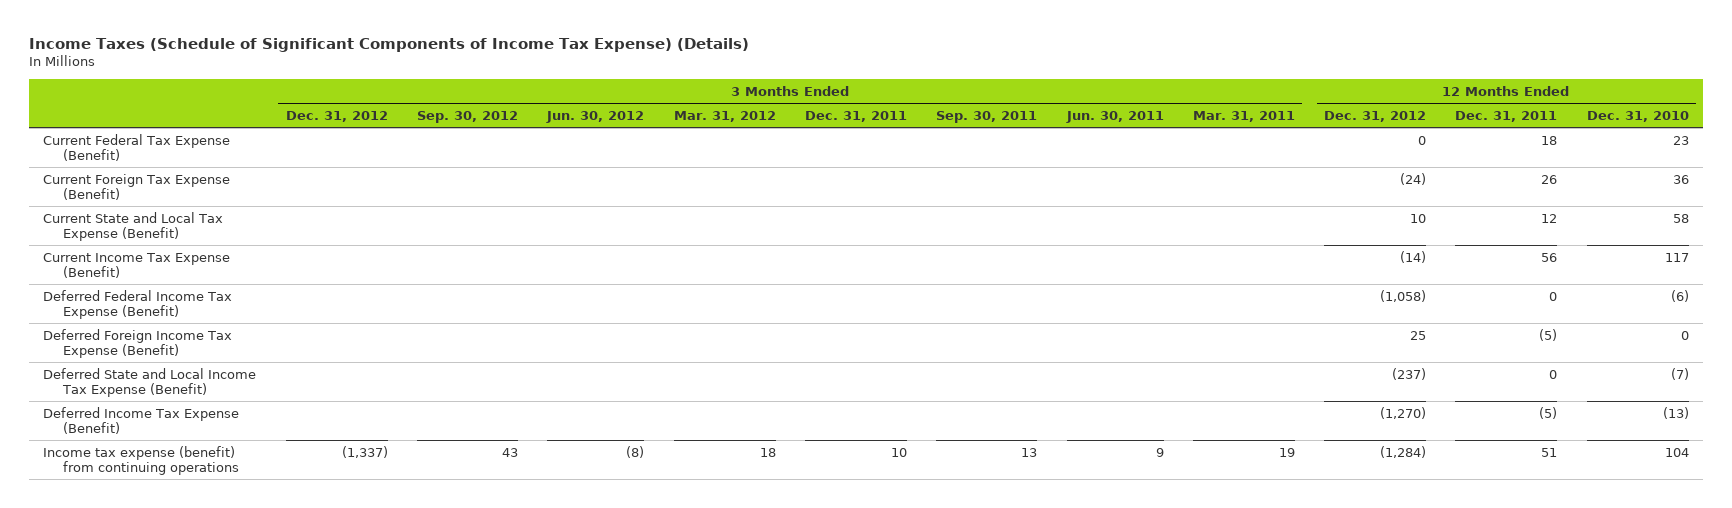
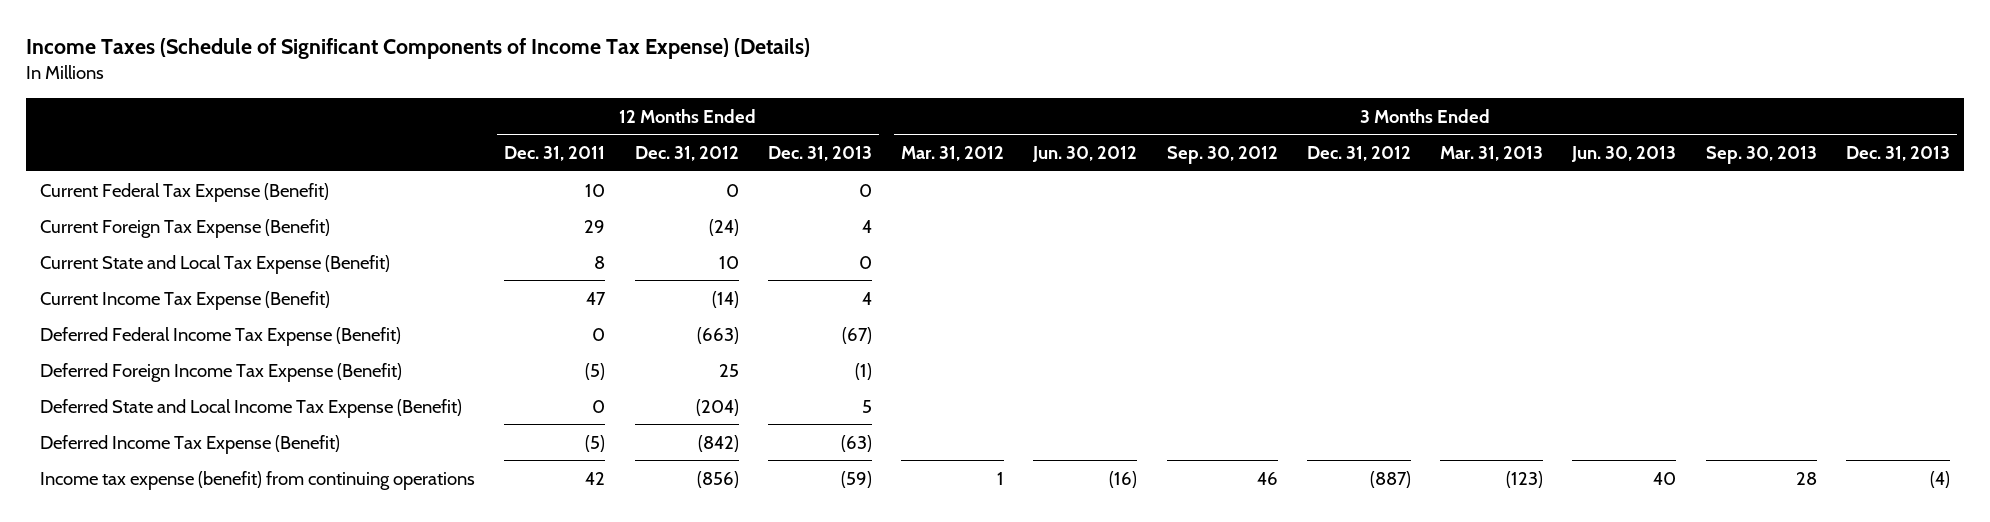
[804,110,907,122] Dec. 31, 2011 -> none
[936,110,1038,123] Sep. 30, 2011 -> none
[1065,110,1164,123] Jun. 30, 2011 -> none
[1192,110,1295,122] Mar. 31, 2011 -> none
[1586,110,1689,122] Dec. 31, 2010 -> none
none -> [767,146,872,162] Dec. 31, 2013
none -> [1440,146,1544,162] Mar. 31, 2013
none -> [1571,146,1677,163] Jun. 30, 2013
none -> [1705,146,1817,165] Sep. 30, 2013
none -> [1845,146,1950,162] Dec. 31, 2013
[1541,135,1558,145] 18 -> [585,183,606,197] 10
[1541,174,1558,184] 26 -> [584,219,606,233] 29
[1541,213,1558,223] 12 -> [594,255,606,269] 8
[1541,252,1558,262] 56 -> [586,291,607,305] 47
[1380,289,1427,302] (1,058) -> [696,326,739,344] (663)
[1392,367,1427,380] (237) -> [695,398,739,416] (204)
[1380,406,1427,419] (1,270) -> [697,434,739,452] (842)
[341,445,388,458] (1,337) -> [1369,470,1411,488] (887)
[502,447,519,457] 43 -> [1256,471,1278,485] 46
[626,445,645,458] (8) -> [1109,470,1138,488] (16)
[759,447,776,457] 18 -> [997,471,1005,485] 1
[1380,445,1427,458] (1,284) -> [696,470,739,488] (856)
[1541,447,1558,457] 51 -> [585,471,606,485] 42

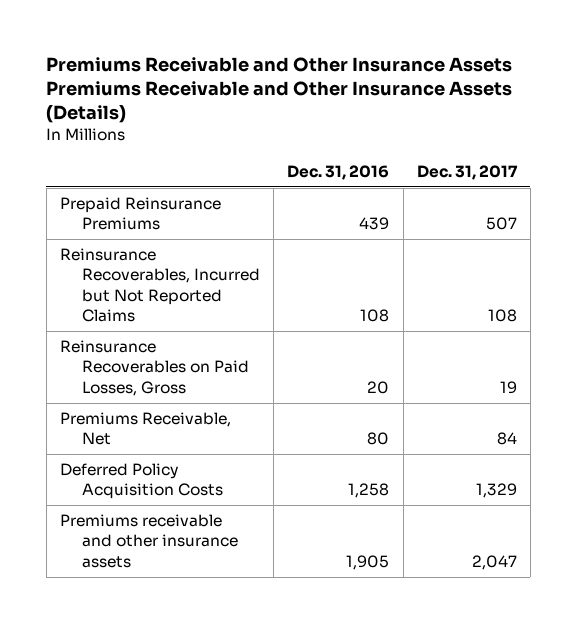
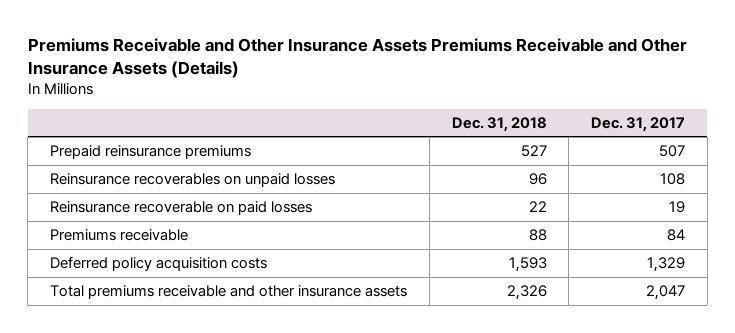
[287,165,390,181] Dec. 31, 2016 -> none
none -> [451,116,547,132] Dec. 31, 2018
[59,197,221,231] Prepaid Reinsurance Premiums -> [50,145,252,160] Prepaid reinsurance premiums
[59,248,261,322] Reinsurance Recoverables, Incurred but Not Reported Claims -> [50,173,336,188] Reinsurance recoverables on unpaid losses
[59,340,250,396] Reinsurance Recoverables on Paid Losses, Gross -> [50,201,313,216] Reinsurance recoverable on paid losses
[59,412,231,446] Premiums Receivable, Net -> [50,229,189,242] Premiums receivable
[59,463,224,500] Deferred Policy Acquisition Costs -> [50,256,268,272] Deferred policy acquisition costs
[59,514,239,568] Premiums receivable and other insurance assets -> [50,285,408,300] Total premiums receivable and other insurance assets

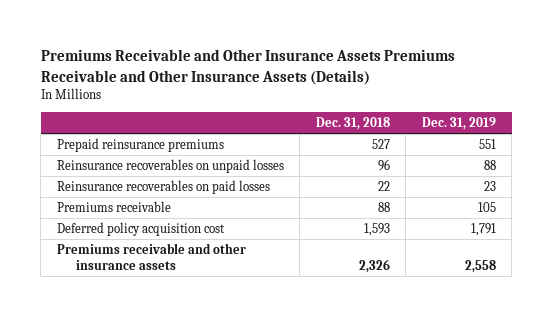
[590,116,685,132] Dec. 31, 2017 -> none
none -> [421,117,496,131] Dec. 31, 2019
[50,201,313,216] Reinsurance recoverable on paid losses -> [56,179,270,194] Reinsurance recoverables on paid losses
[50,256,268,272] Deferred policy acquisition costs -> [56,221,225,236] Deferred policy acquisition cost
[50,285,408,300] Total premiums receivable and other insurance assets -> [56,242,246,270] Premiums receivable and other insurance assets

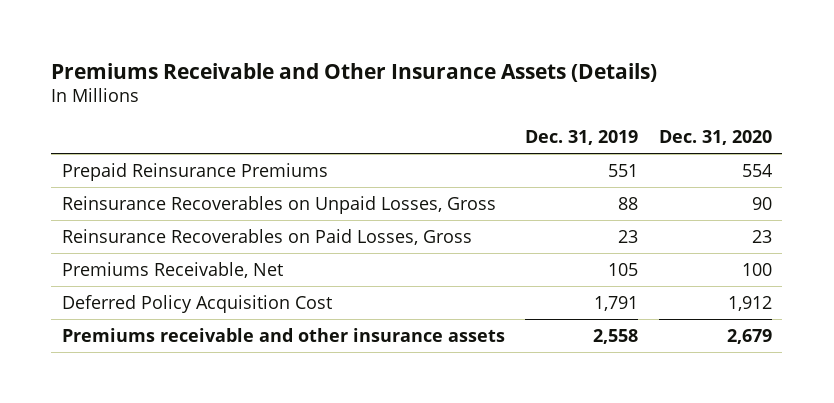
[40,49,455,85] Premiums Receivable and Other Insurance Assets Premiums Receivable and Other Insurance Assets (Details) -> [51,62,658,82] Premiums Receivable and Other Insurance Assets (Details)
[315,117,390,131] Dec. 31, 2018 -> none
none -> [658,130,772,146] Dec. 31, 2020
[56,137,224,152] Prepaid reinsurance premiums -> [61,162,328,181] Prepaid Reinsurance Premiums
[56,158,284,173] Reinsurance recoverables on unpaid losses -> [61,195,496,214] Reinsurance Recoverables on Unpaid Losses, Gross
[56,179,270,194] Reinsurance recoverables on paid losses -> [61,228,472,245] Reinsurance Recoverables on Paid Losses, Gross
[56,200,171,212] Premiums receivable -> [61,261,283,278] Premiums Receivable, Net
[56,221,225,236] Deferred policy acquisition cost -> [61,294,332,313] Deferred Policy Acquisition Cost

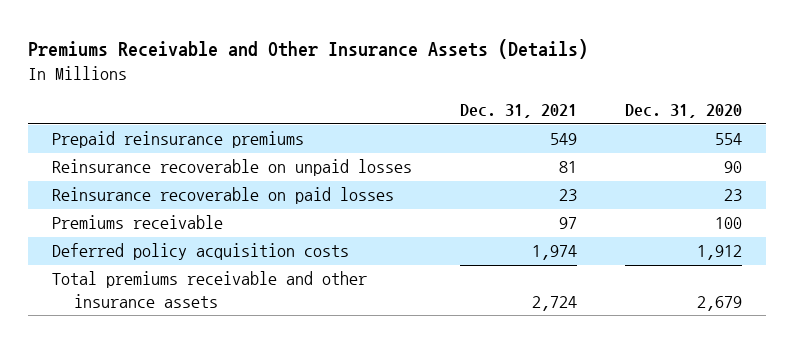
[525,130,639,146] Dec. 31, 2019 -> none
none -> [459,104,577,119] Dec. 31, 2021
[61,162,328,181] Prepaid Reinsurance Premiums -> [51,131,304,149] Prepaid reinsurance premiums
[61,195,496,214] Reinsurance Recoverables on Unpaid Losses, Gross -> [51,159,412,177] Reinsurance recoverable on unpaid losses
[61,228,472,245] Reinsurance Recoverables on Paid Losses, Gross -> [51,187,394,205] Reinsurance recoverable on paid losses
[61,261,283,278] Premiums Receivable, Net -> [51,215,223,230] Premiums receivable
[61,294,332,313] Deferred Policy Acquisition Cost -> [51,243,349,261] Deferred policy acquisition costs
[61,327,505,342] Premiums receivable and other insurance assets -> [51,271,367,309] Total premiums receivable and other insurance assets

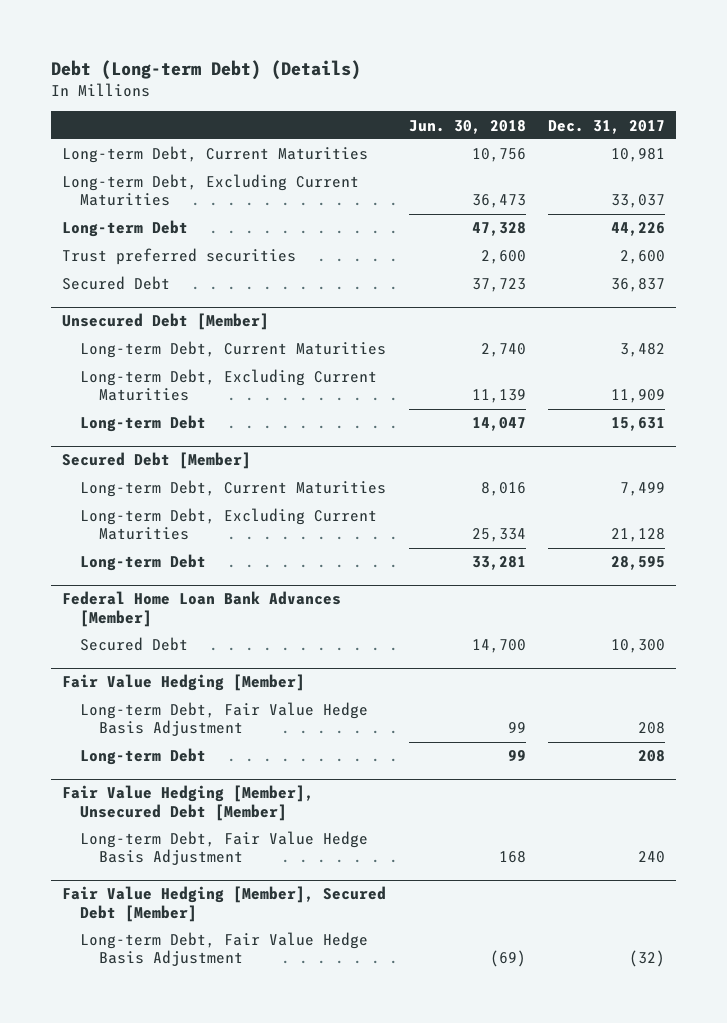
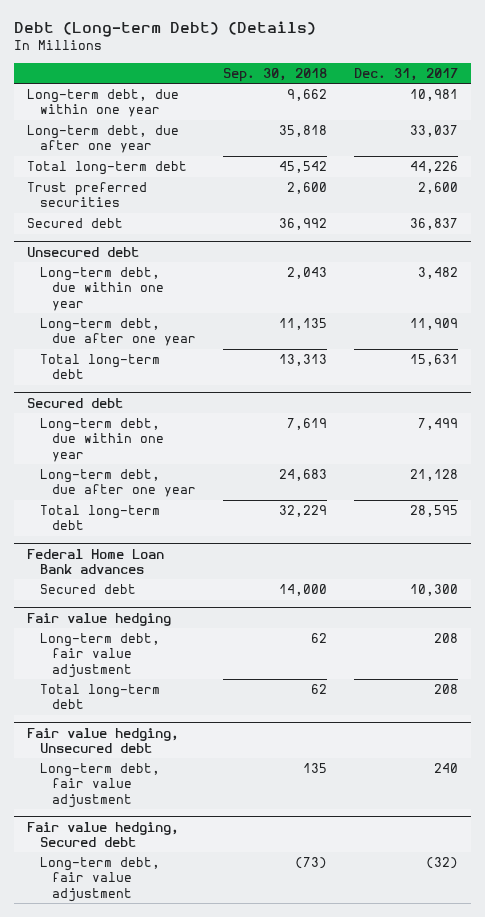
[408,119,526,134] Jun. 30, 2018 -> none
none -> [223,67,328,82] Sep. 30, 2018
[61,146,368,164] Long-term Debt, Current Maturities -> [27,89,180,118] Long-term debt, due within one year
[61,174,359,207] Long-term Debt, Excluding Current Maturities -> [27,125,180,154] Long-term debt, due after one year
[61,220,188,238] Long-term Debt -> [27,161,188,176] Total long-term debt
[61,276,170,291] Secured Debt -> [27,218,124,229] Secured debt
[61,313,269,331] Unsecured Debt [Member] -> [27,246,140,257] Unsecured debt
[80,341,387,359] Long-term Debt, Current Maturities -> [39,267,165,311] Long-term debt, due within one year
[80,369,378,402] Long-term Debt, Excluding Current Maturities -> [39,318,197,347] Long-term debt, due after one year
[80,415,207,433] Long-term Debt -> [39,354,160,380] Total long-term debt
[61,452,251,470] Secured Debt [Member] -> [27,397,124,408] Secured debt
[80,480,387,498] Long-term Debt, Current Maturities -> [39,418,165,462] Long-term debt, due within one year
[80,508,378,541] Long-term Debt, Excluding Current Maturities -> [39,469,197,498] Long-term debt, due after one year
[80,554,207,572] Long-term Debt -> [39,505,160,531] Total long-term debt
[61,591,341,627] Federal Home Loan Bank Advances [Member] -> [27,548,165,574] Federal Home Loan Bank advances
[80,637,189,652] Secured Debt -> [39,584,136,595] Secured debt
[61,674,305,692] Fair Value Hedging [Member] -> [27,612,172,626] Fair value hedging
[80,702,369,737] Long-term Debt, Fair Value Hedge Basis Adjustment -> [39,633,160,678] Long-term debt, fair value adjustment
[80,748,207,766] Long-term Debt -> [39,684,160,710] Total long-term debt
[61,785,314,821] Fair Value Hedging [Member], Unsecured Debt [Member] -> [27,727,180,753] Fair value hedging, Unsecured debt
[80,831,369,866] Long-term Debt, Fair Value Hedge Basis Adjustment -> [39,763,160,808] Long-term debt, fair value adjustment
[61,886,386,922] Fair Value Hedging [Member], Secured Debt [Member] -> [27,821,180,847] Fair value hedging, Secured debt
[80,932,369,967] Long-term Debt, Fair Value Hedge Basis Adjustment -> [39,857,160,902] Long-term debt, fair value adjustment

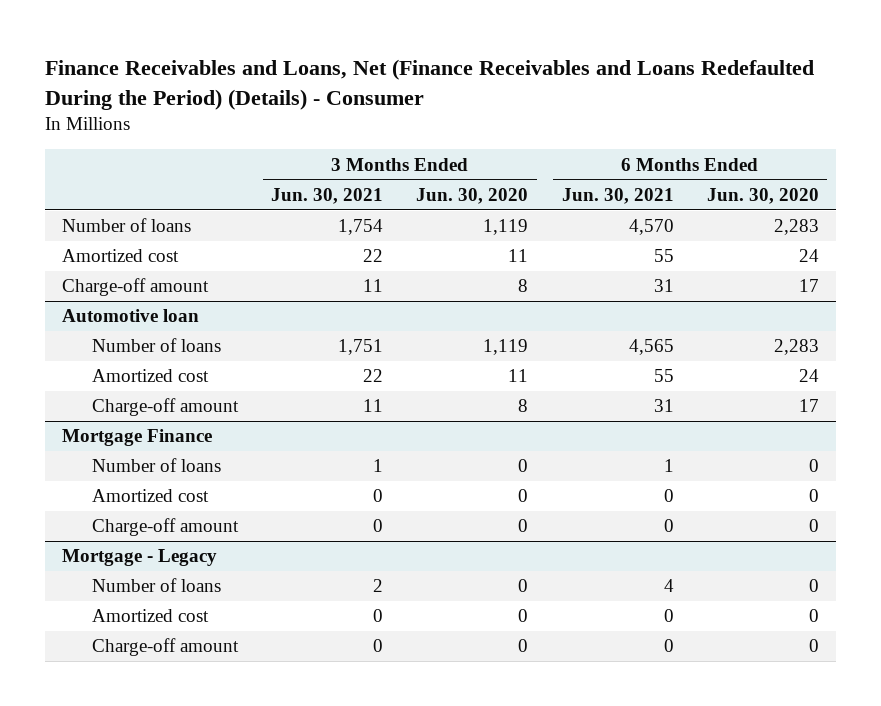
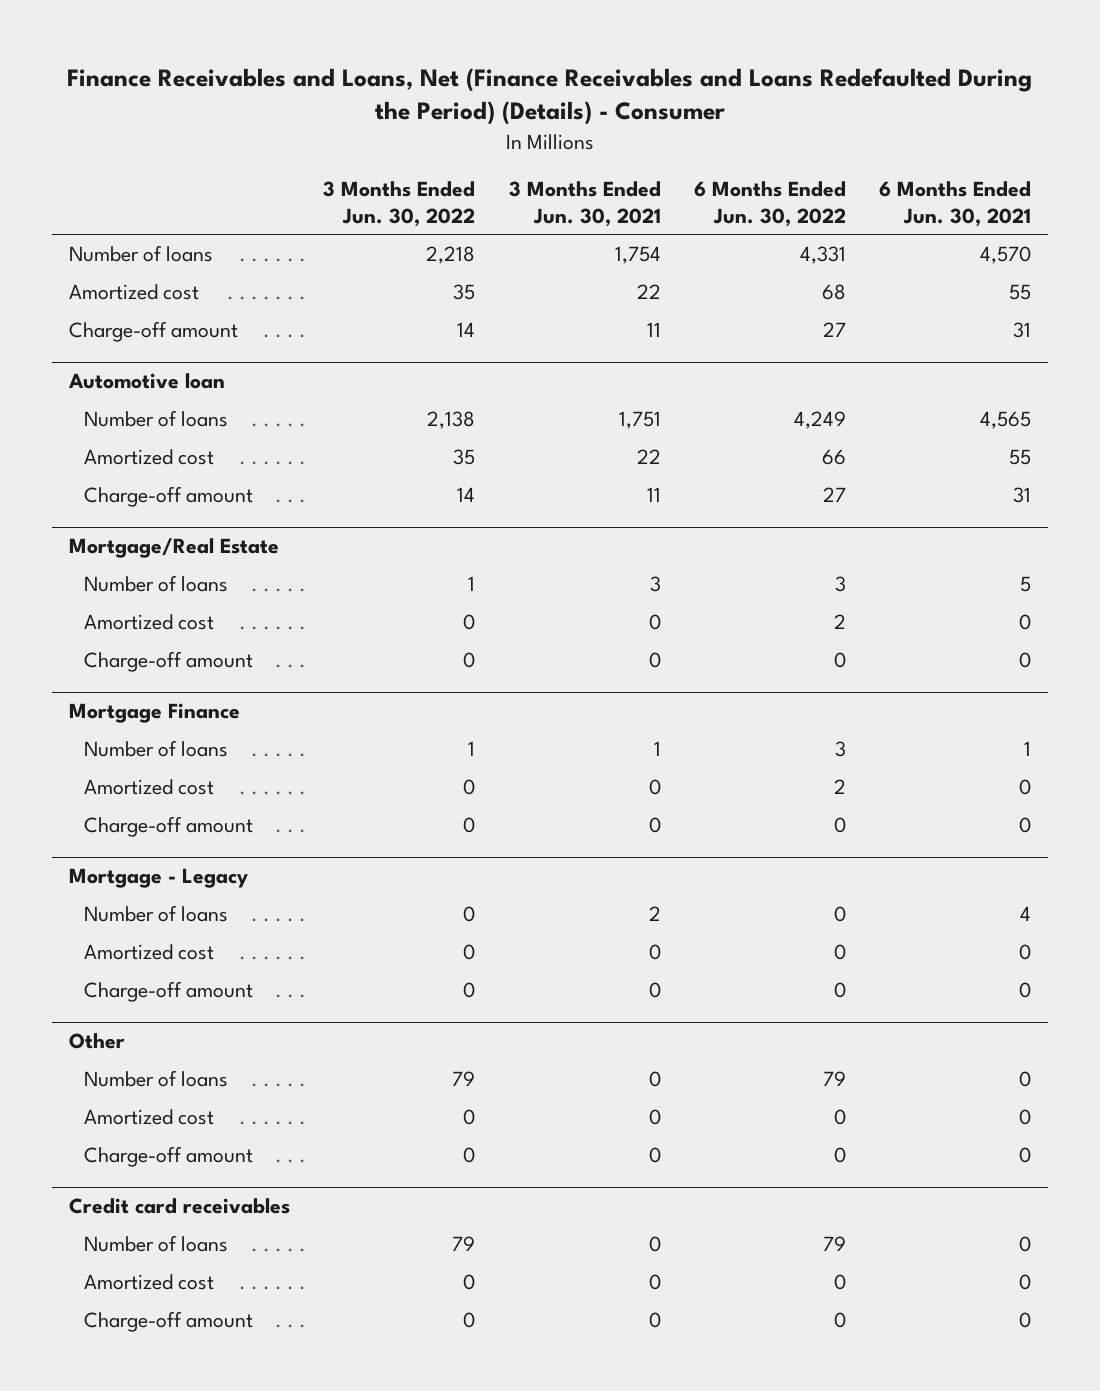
[416,187,529,204] Jun. 30, 2020 -> none
[706,187,819,204] Jun. 30, 2020 -> none
none -> [323,181,476,227] 3 Months Ended Jun. 30, 2022
none -> [693,181,846,227] 6 Months Ended Jun. 30, 2022
none -> [68,538,279,559] Mortgage/Real Estate
none -> [84,575,229,593] Number of loans
none -> [84,614,215,631] Amortized cost
none -> [84,651,254,673] Charge-off amount
none -> [68,1033,125,1050] Other
none -> [84,1070,229,1088] Number of loans
none -> [84,1109,215,1126] Amortized cost
none -> [84,1146,254,1168] Charge-off amount
none -> [68,1198,290,1215] Credit card receivables
none -> [84,1235,229,1253] Number of loans
none -> [84,1274,215,1291] Amortized cost
none -> [84,1311,254,1333] Charge-off amount

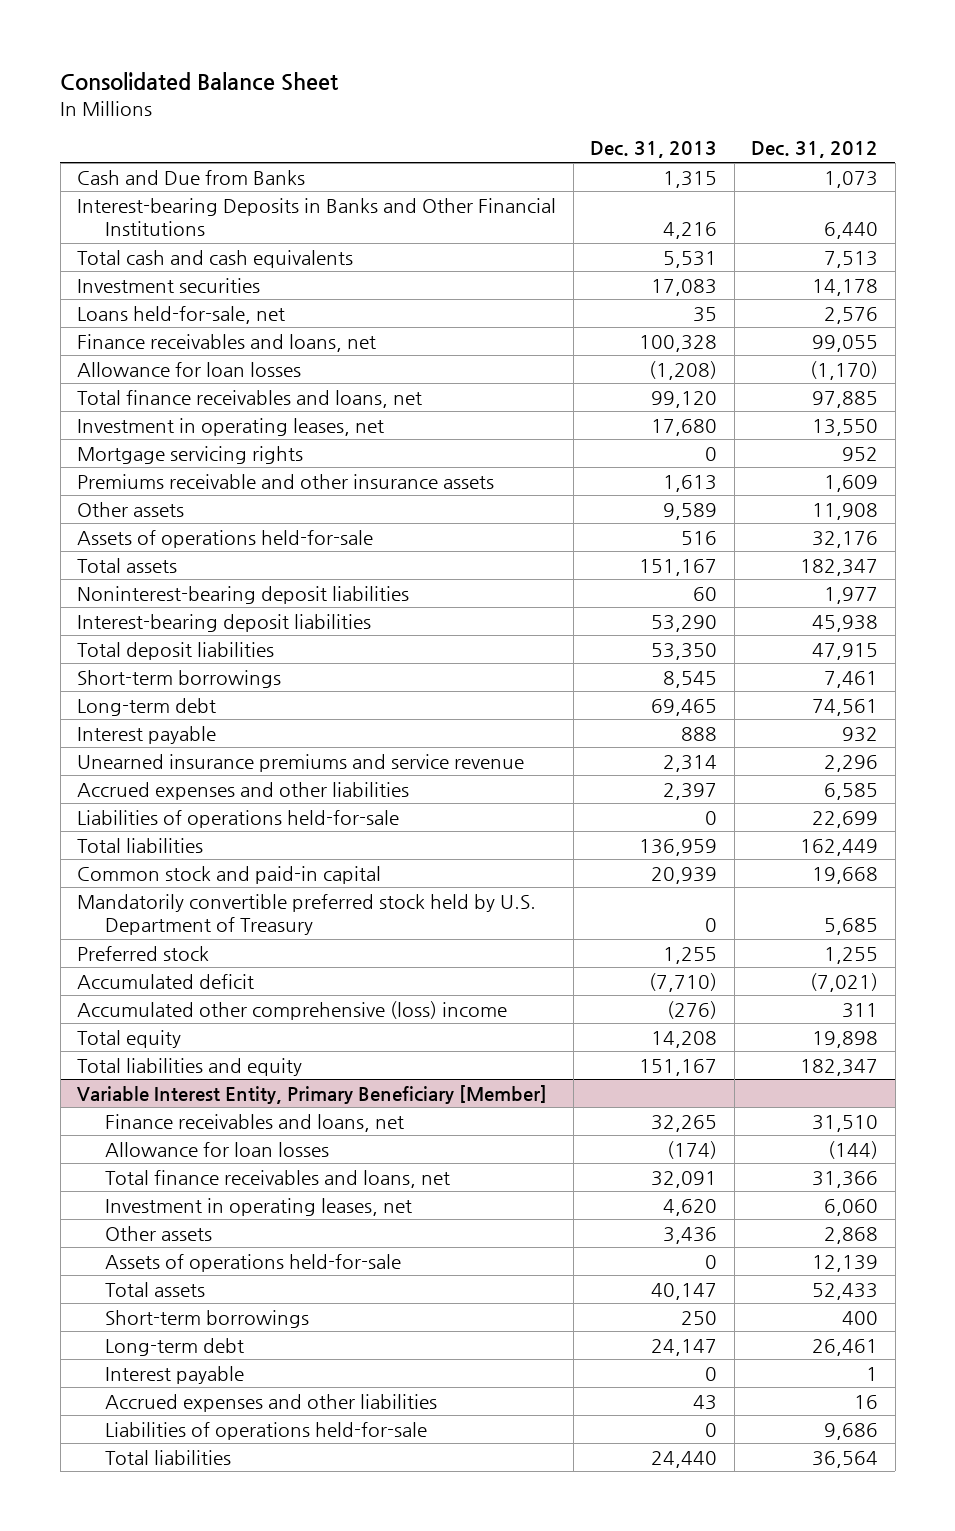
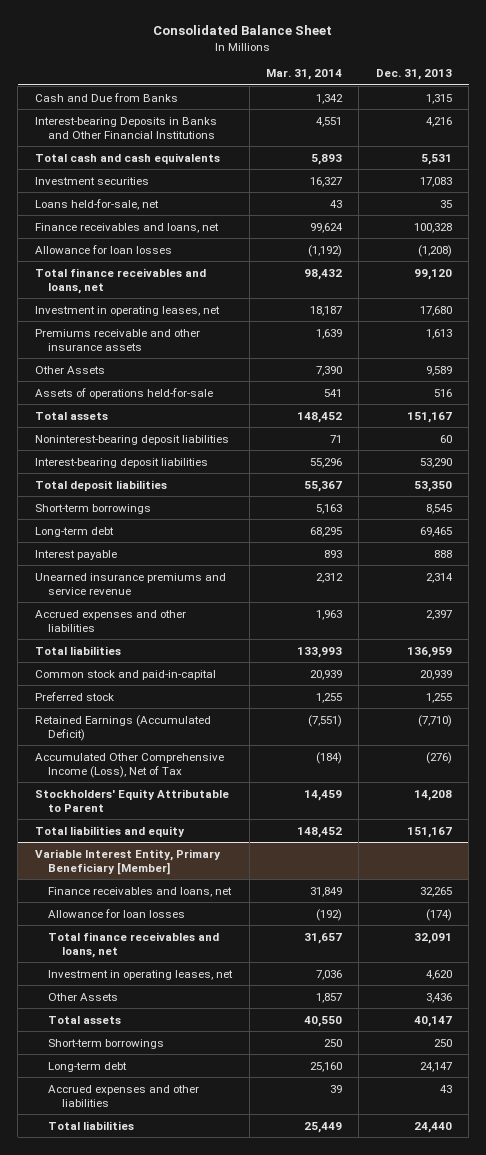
[751,141,879,159] Dec. 31, 2012 -> none
none -> [266,69,343,81] Mar. 31, 2014
[77,445,304,464] Mortgage servicing rights -> none
[77,501,185,517] Other assets -> [34,365,105,374] Other Assets
[77,809,400,828] Liabilities of operations held-for-sale -> none
[77,893,537,936] Mandatorily convertible preferred stock held by U.S. Department of Treasury -> none
[77,865,382,884] Common stock and paid-in capital -> [34,669,216,680] Common stock and paid-in-capital
[77,973,255,989] Accumulated deficit -> [34,714,211,741] Retained Earnings (Accumulated Deficit)
[77,1000,508,1020] Accumulated other comprehensive (loss) income -> [34,752,224,778] Accumulated Other Comprehensive Income (Loss), Net of Tax
[77,1029,182,1048] Total equity -> [34,788,229,812] Stockholders' Equity Attributable to Parent
[104,1253,401,1272] Assets of operations held-for-sale -> none
[104,1225,212,1241] Other assets -> [48,992,119,1001] Other Assets
[104,1365,244,1384] Interest payable -> none
[104,1421,427,1440] Liabilities of operations held-for-sale -> none

